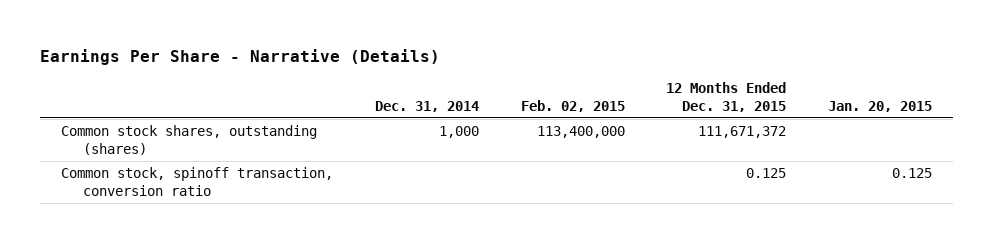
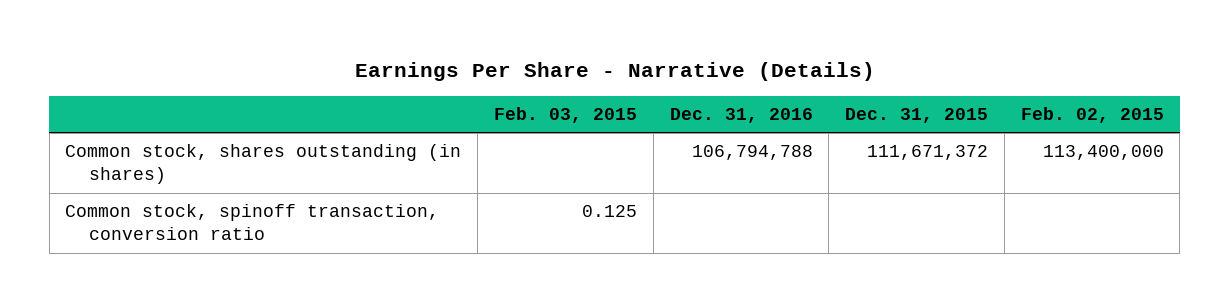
[374,100,479,112] Dec. 31, 2014 -> none
[666,82,787,112] 12 Months Ended Dec. 31, 2015 -> none
[828,100,933,112] Jan. 20, 2015 -> none
none -> [494,106,638,123] Feb. 03, 2015
none -> [669,107,813,123] Dec. 31, 2016
none -> [845,107,989,123] Dec. 31, 2015
[61,125,318,156] Common stock shares, outstanding (shares) -> [65,144,462,185] Common stock, shares outstanding (in shares)

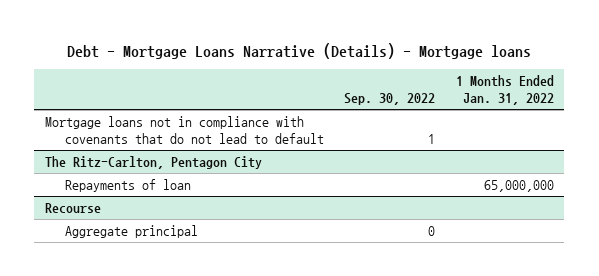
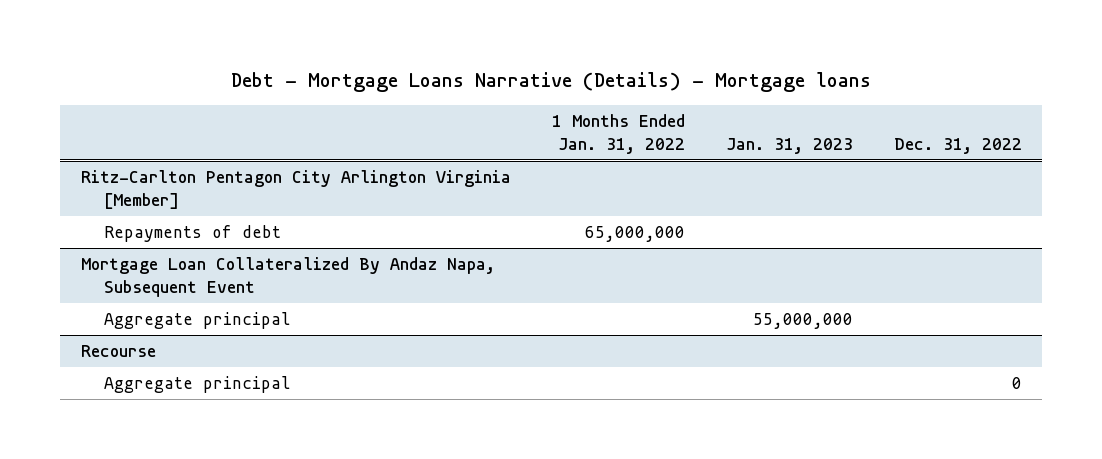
[344,93,436,106] Sep. 30, 2022 -> none
none -> [725,137,853,154] Jan. 31, 2023
none -> [893,137,1022,154] Dec. 31, 2022
[44,115,324,144] Mortgage loans not in compliance with covenants that do not lead to default -> none
[44,155,262,169] The Ritz-Carlton, Pentagon City -> [80,170,511,209] Ritz-Carlton Pentagon City Arlington Virginia [Member]
[64,178,191,192] Repayments of loan -> [103,225,281,243] Repayments of debt
none -> [80,257,495,297] Mortgage Loan Collateralized By Andaz Napa, Subsequent Event
none -> [103,312,291,330] Aggregate principal

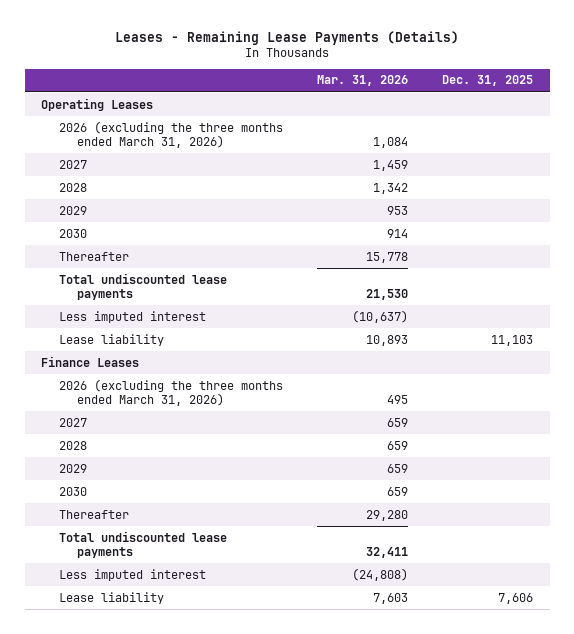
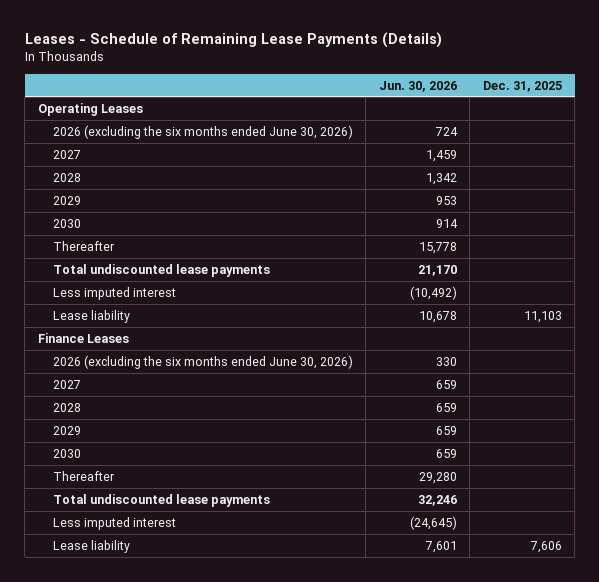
[115,31,460,46] Leases - Remaining Lease Payments (Details) -> [24,32,442,49] Leases - Schedule of Remaining Lease Payments (Details)
[317,75,409,87] Mar. 31, 2026 -> none
none -> [378,80,457,92] Jun. 30, 2026
[59,120,284,148] 2026 (excluding the three months ended March 31, 2026) -> [53,124,354,139] 2026 (excluding the six months ended June 30, 2026)
[59,378,284,406] 2026 (excluding the three months ended March 31, 2026) -> [53,354,354,369] 2026 (excluding the six months ended June 30, 2026)

